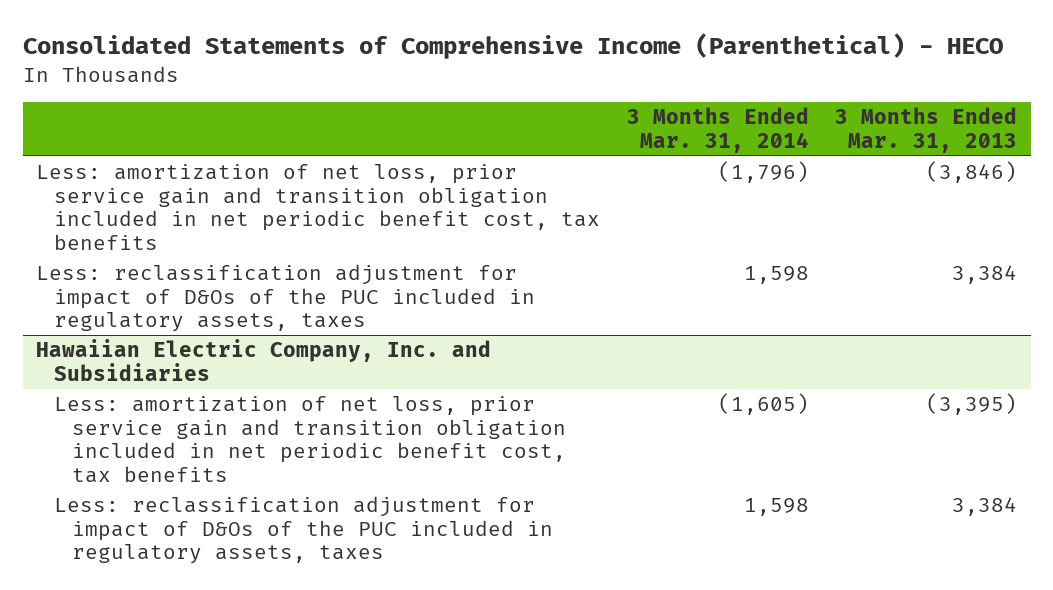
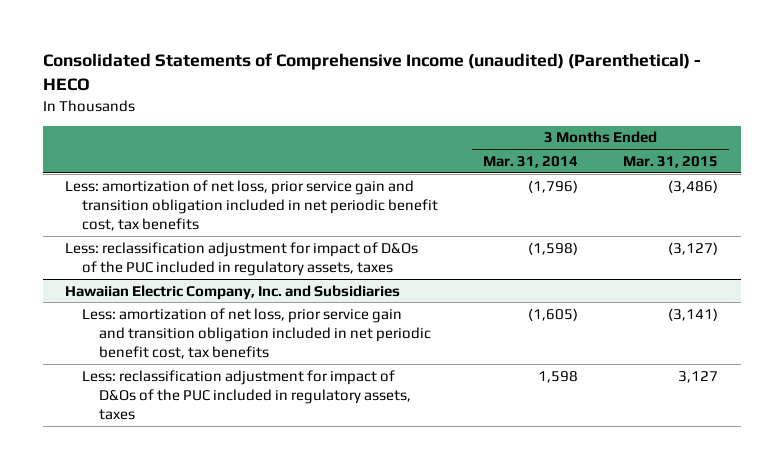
[22,33,1003,60] Consolidated Statements of Comprehensive Income (Parenthetical) - HECO -> [42,53,701,92] Consolidated Statements of Comprehensive Income (unaudited) (Parenthetical) - HECO
[835,107,1018,153] 3 Months Ended Mar. 31, 2013 -> none
none -> [623,155,719,168] Mar. 31, 2015
[743,266,809,285] 1,598 -> [528,241,579,255] (1,598)

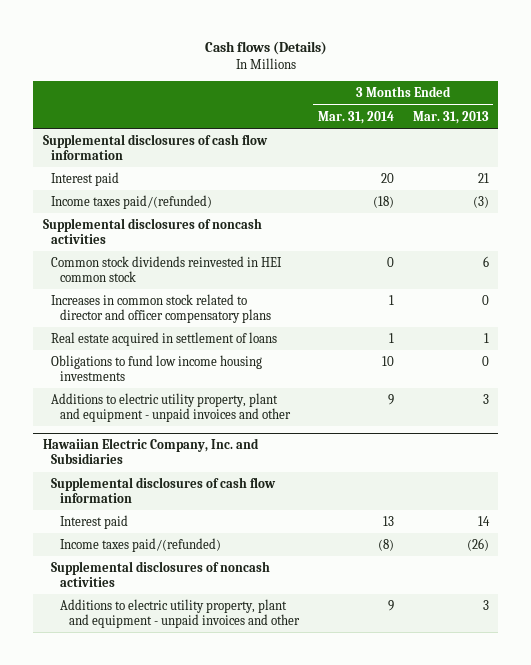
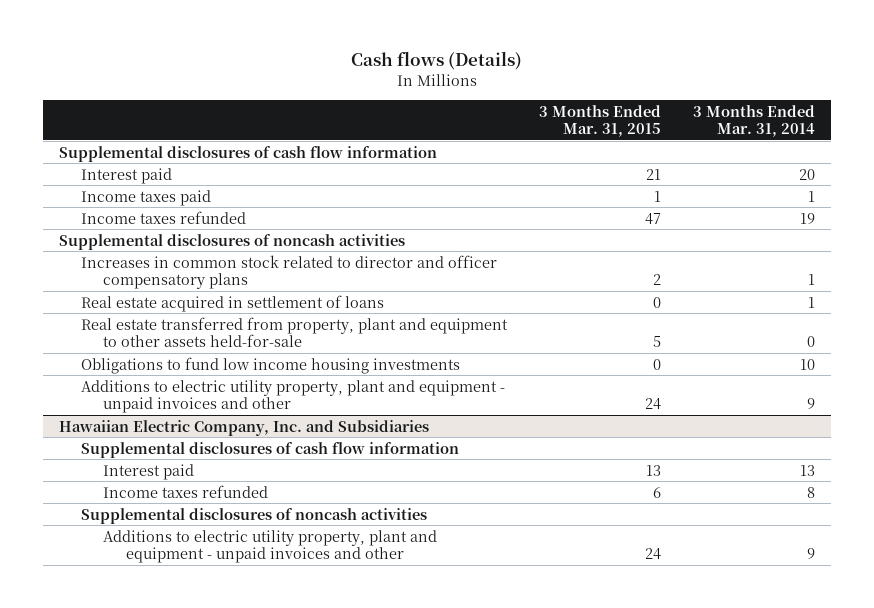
[412,110,489,124] Mar. 31, 2013 -> none
none -> [538,104,661,138] 3 Months Ended Mar. 31, 2015
[51,194,213,209] Income taxes paid/(refunded) -> [81,189,212,206] Income taxes paid
[372,195,394,208] (18) -> [807,190,815,202] 1
none -> [81,210,247,224] Income taxes refunded
[51,255,283,282] Common stock dividends reinvested in HEI common stock -> none
none -> [81,316,509,347] Real estate transferred from property, plant and equipment to other assets held-for-sale
[60,537,222,552] Income taxes paid/(refunded) -> [103,484,269,498] Income taxes refunded
[377,538,394,551] (8) -> [806,486,815,498] 8

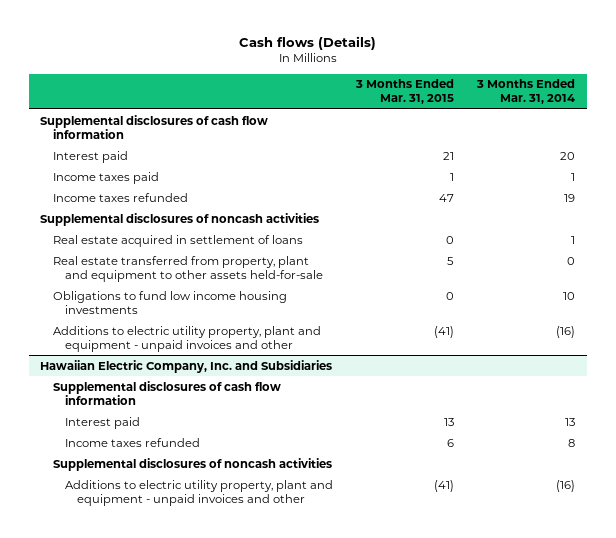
[81,254,498,289] Increases in common stock related to director and officer compensatory plans -> none
[644,397,661,410] 24 -> [434,325,455,338] (41)
[806,397,815,409] 9 -> [556,325,576,338] (16)
[644,547,661,560] 24 -> [434,479,455,492] (41)
[806,547,815,559] 9 -> [556,479,576,492] (16)

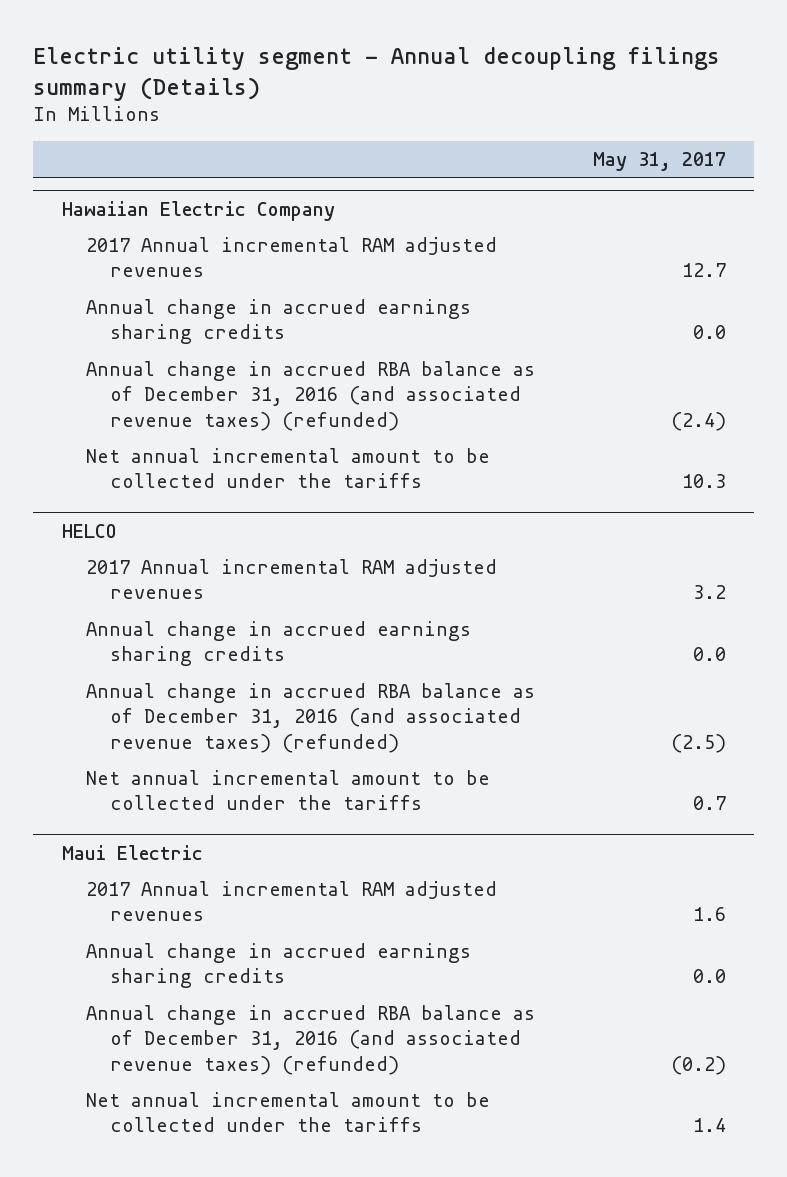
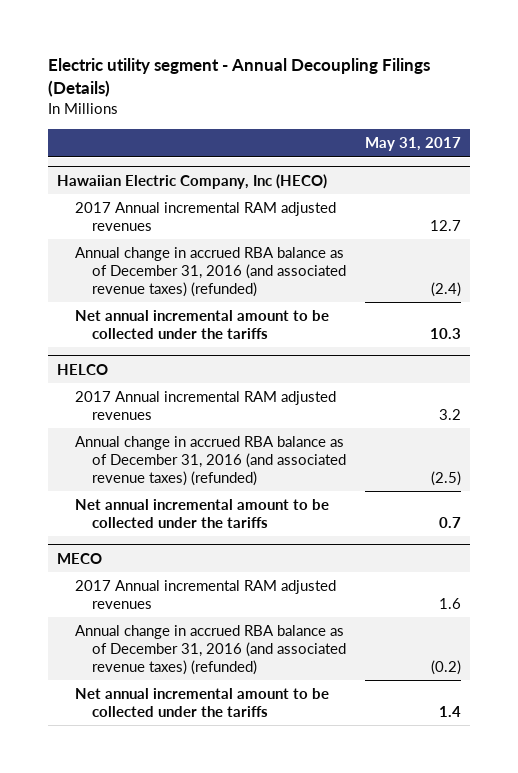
[33,46,721,101] Electric utility segment - Annual decoupling filings summary (Details) -> [47,58,430,98] Electric utility segment - Annual Decoupling Filings (Details)
[61,200,335,221] Hawaiian Electric Company -> [57,173,328,189] Hawaiian Electric Company, Inc (HECO)
[86,298,472,345] Annual change in accrued earnings sharing credits -> none
[86,620,472,667] Annual change in accrued earnings sharing credits -> none
[61,844,203,860] Maui Electric -> [57,552,103,564] MECO
[86,942,472,989] Annual change in accrued earnings sharing credits -> none

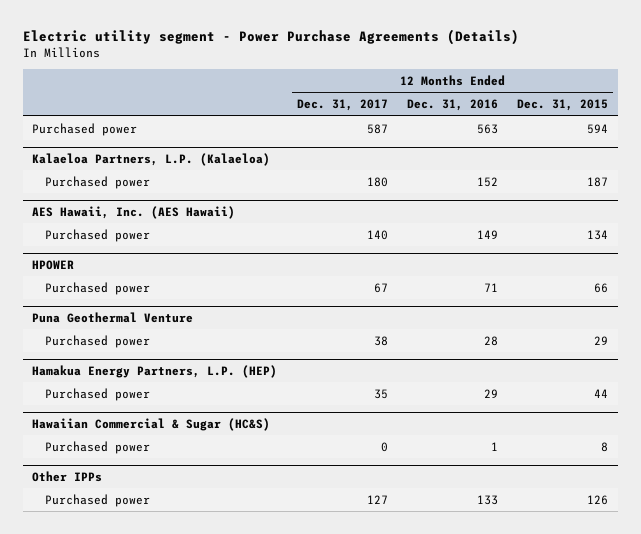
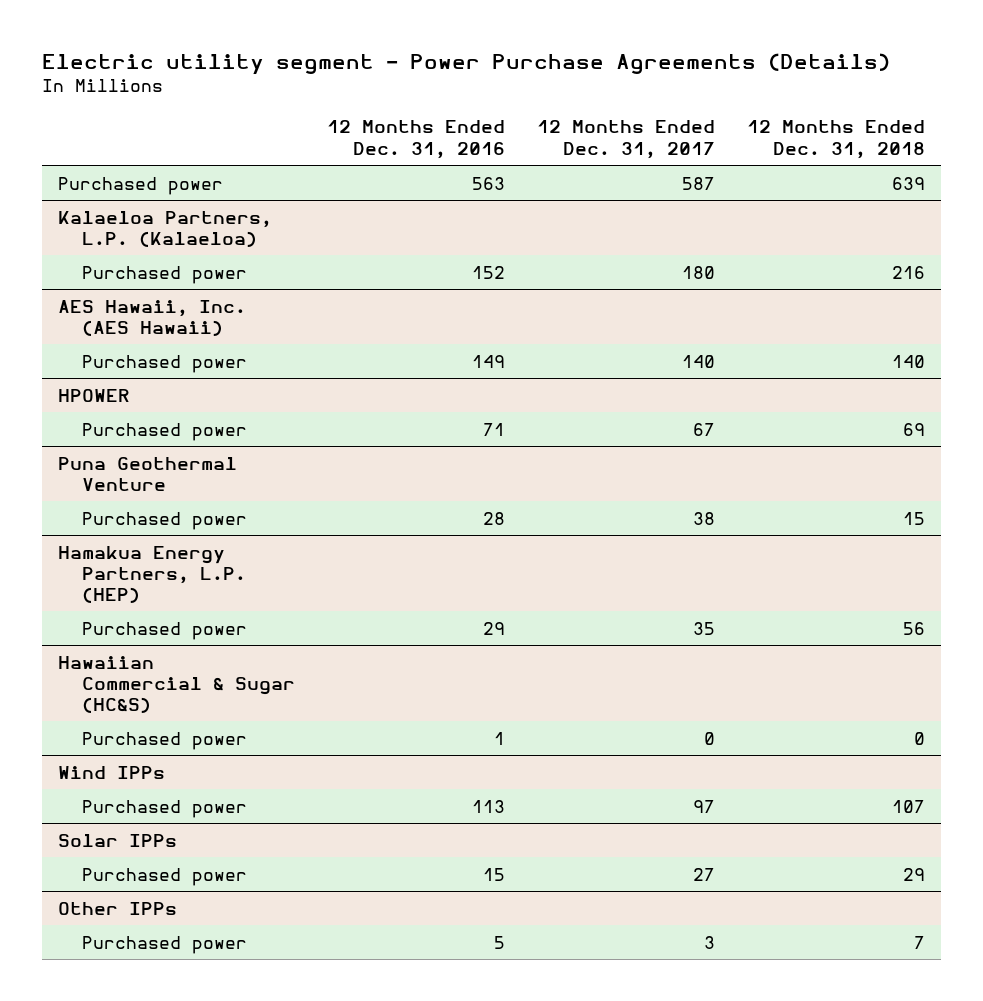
[517,99,609,112] Dec. 31, 2015 -> none
none -> [746,120,925,159] 12 Months Ended Dec. 31, 2018
none -> [57,765,165,779] Wind IPPs
none -> [81,799,247,818] Purchased power
none -> [57,833,177,847] Solar IPPs
none -> [81,867,247,886] Purchased power
[366,494,388,504] 127 -> [703,935,715,949] 3
[477,494,499,505] 133 -> [493,935,505,949] 5

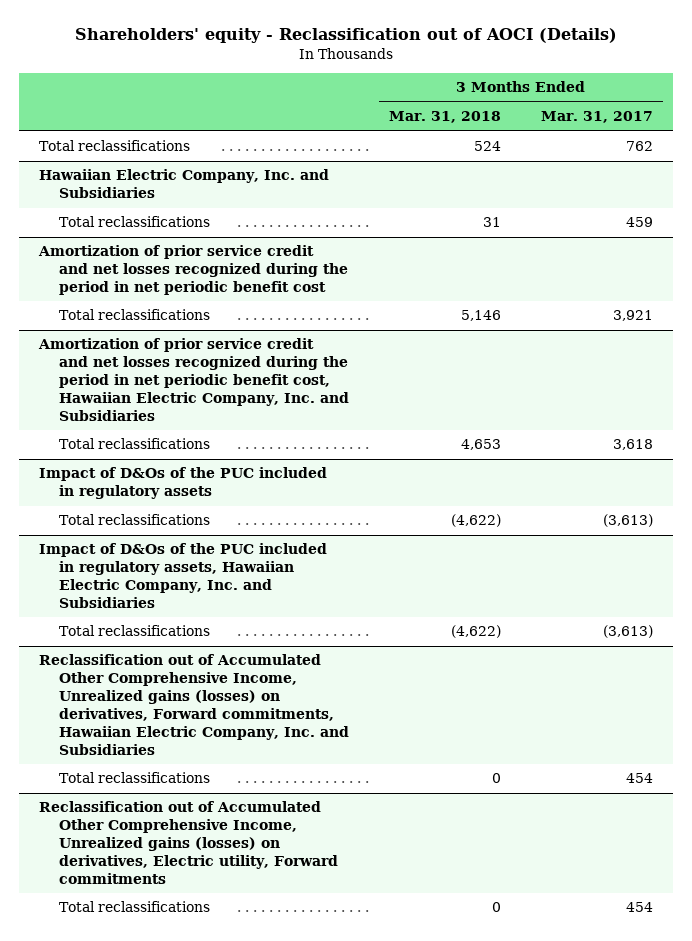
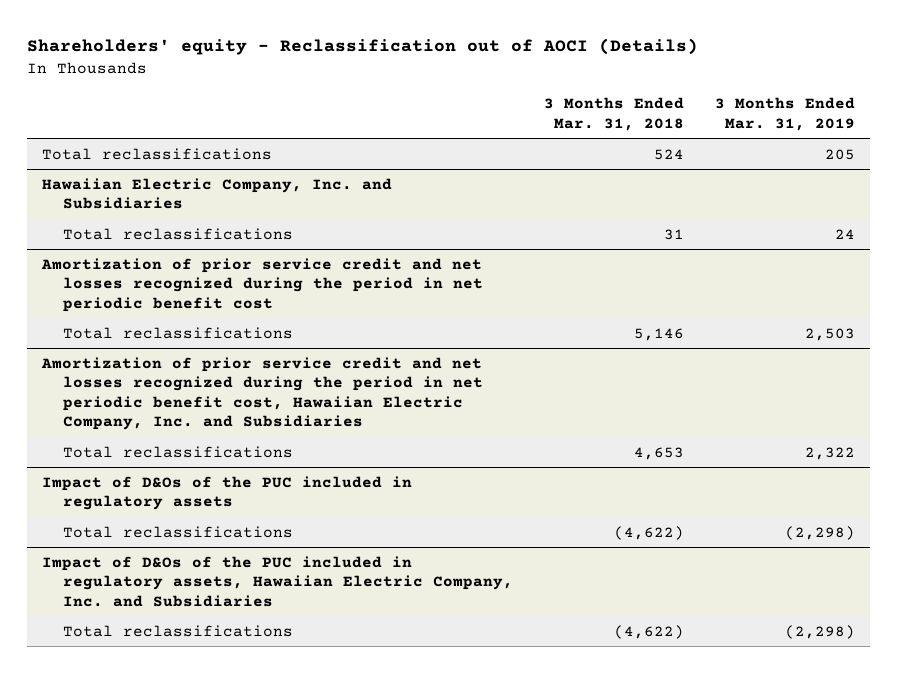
[541,111,654,124] Mar. 31, 2017 -> none
none -> [714,97,855,131] 3 Months Ended Mar. 31, 2019
[38,654,350,755] Reclassification out of Accumulated Other Comprehensive Income, Unrealized gains (losses) on derivatives, Forward commitments, Hawaiian Electric Company, Inc. and Subsidiaries -> none
[59,772,211,784] Total reclassifications -> none
[38,801,339,884] Reclassification out of Accumulated Other Comprehensive Income, Unrealized gains (losses) on derivatives, Electric utility, Forward commitments -> none
[59,901,211,913] Total reclassifications -> none

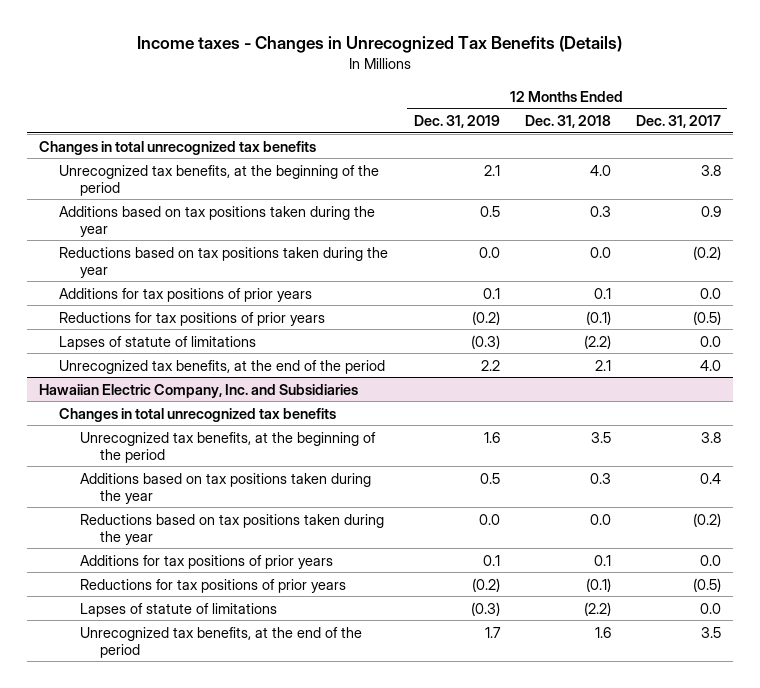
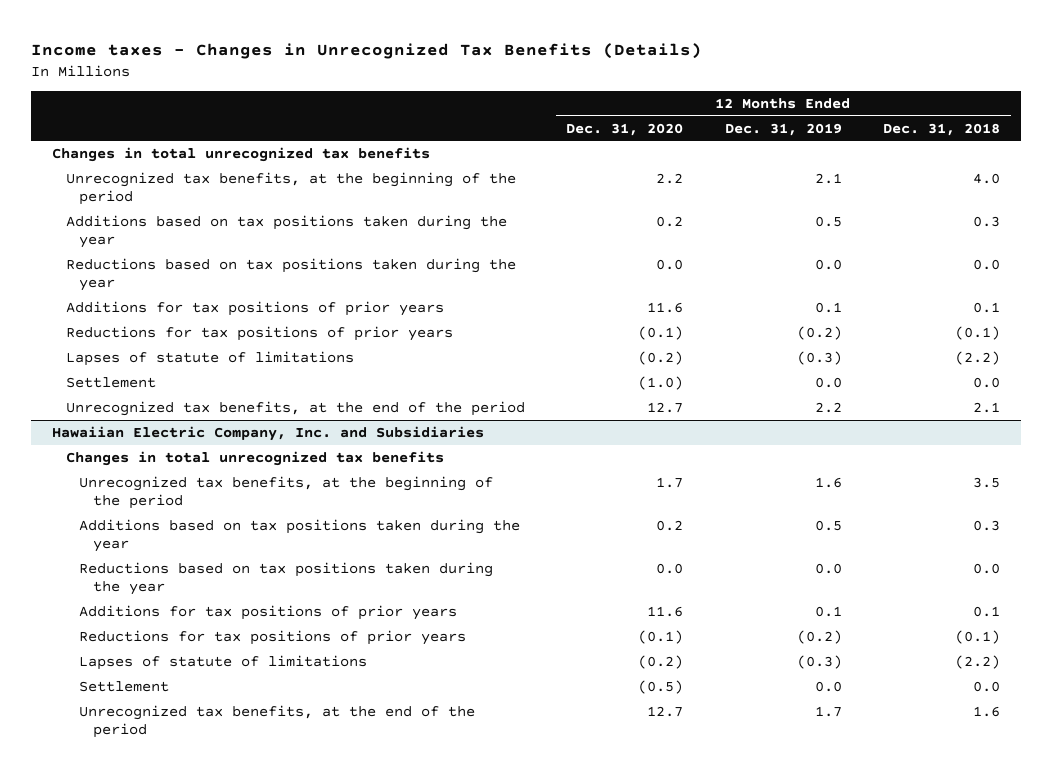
[635,115,721,129] Dec. 31, 2017 -> none
none -> [566,122,684,136] Dec. 31, 2020
none -> [65,376,156,388] Settlement
none -> [79,680,170,692] Settlement

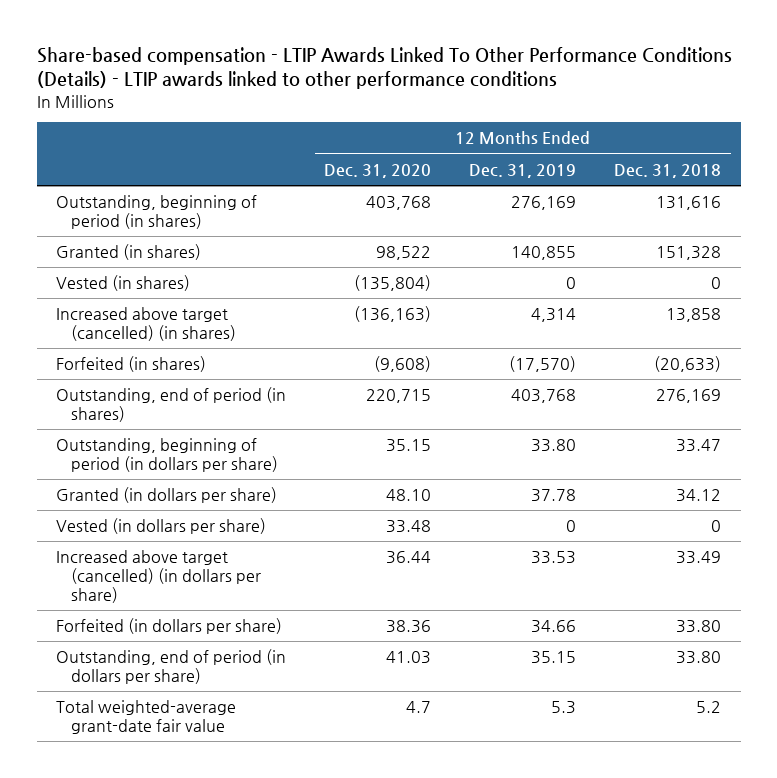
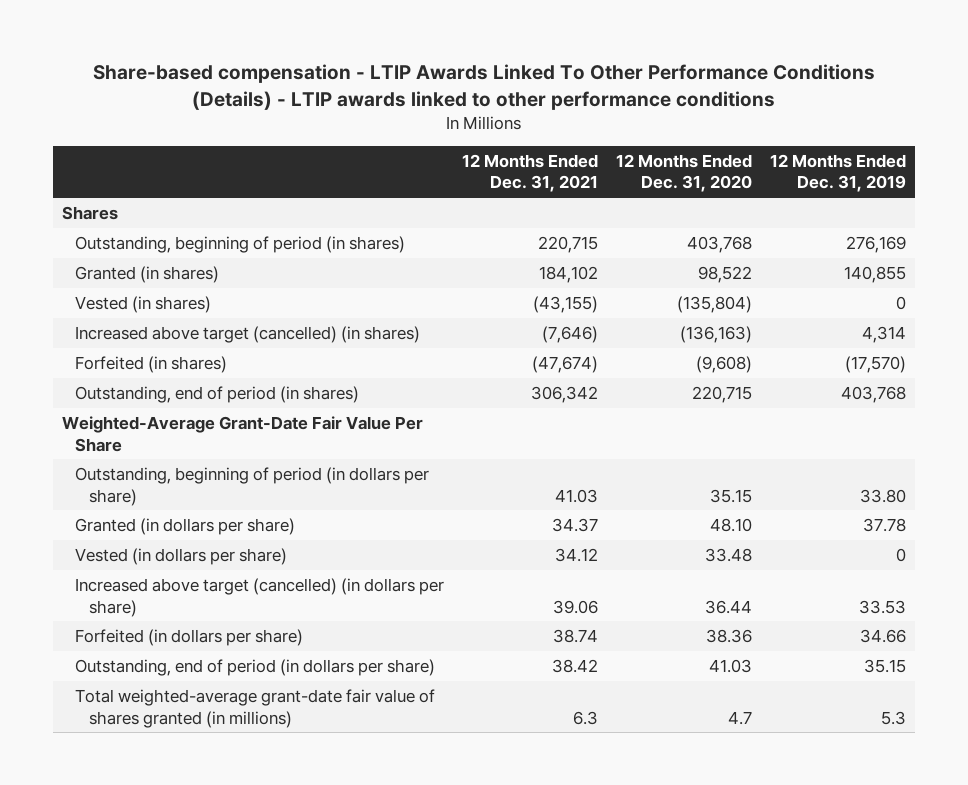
[614,163,722,178] Dec. 31, 2018 -> none
none -> [462,153,599,193] 12 Months Ended Dec. 31, 2021
none -> [61,205,118,220] Shares
none -> [61,415,423,452] Weighted-Average Grant-Date Fair Value Per Share
[55,700,236,735] Total weighted-average grant-date fair value -> [75,688,436,728] Total weighted-average grant-date fair value of shares granted (in millions)

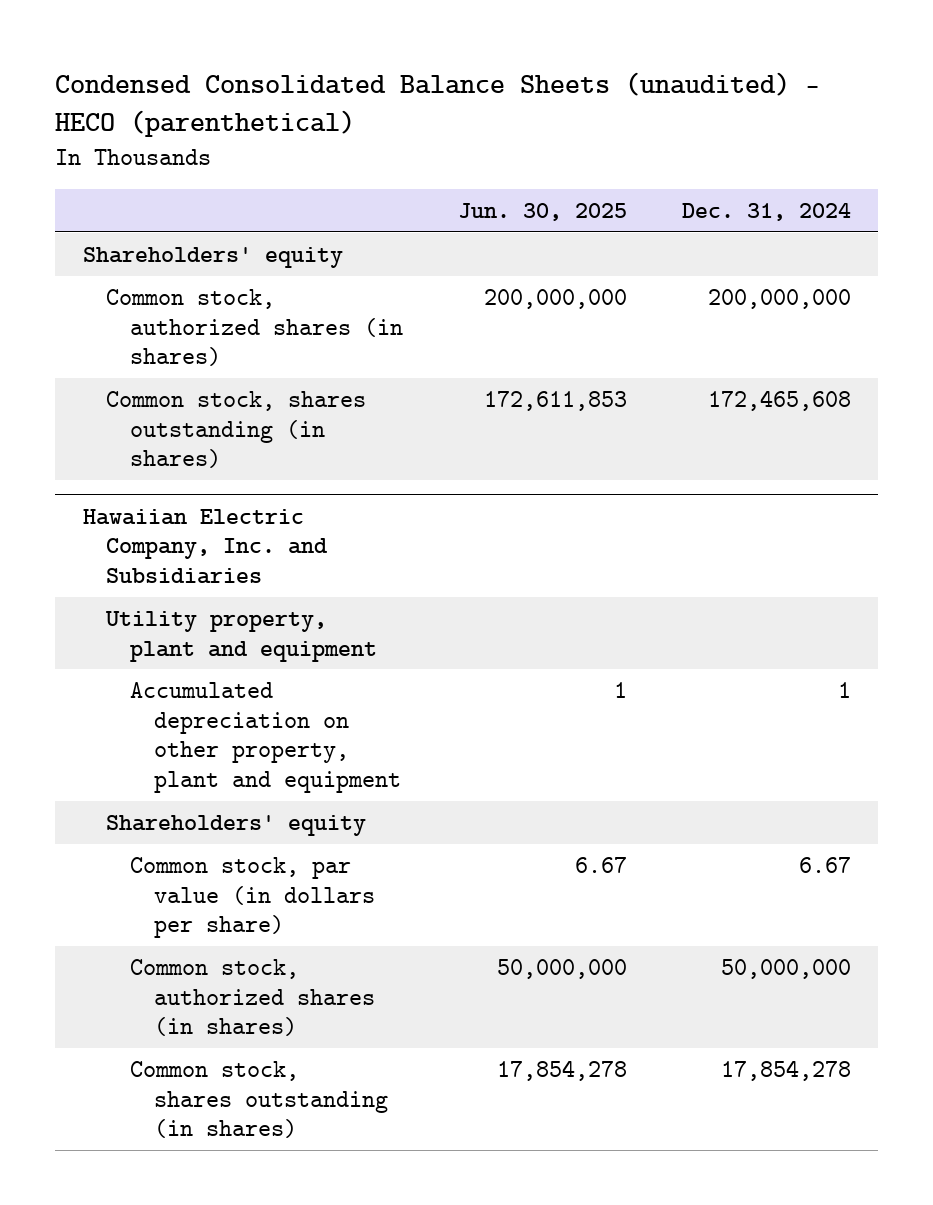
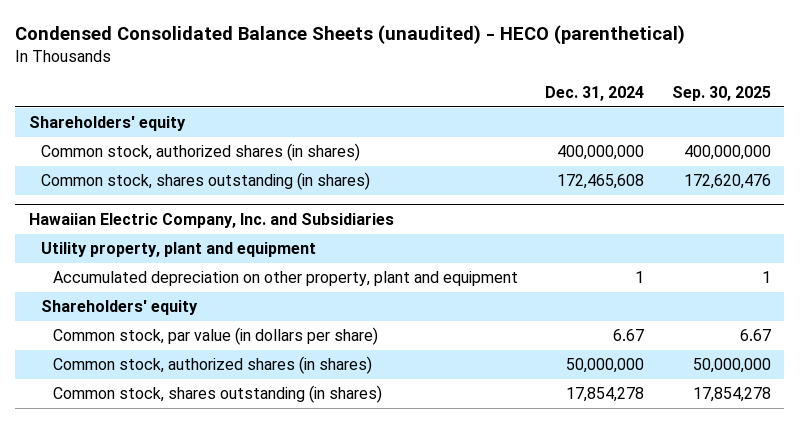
[457,202,627,221] Jun. 30, 2025 -> none
none -> [671,85,771,101] Sep. 30, 2025
[707,288,851,309] 200,000,000 -> [557,145,645,161] 400,000,000

